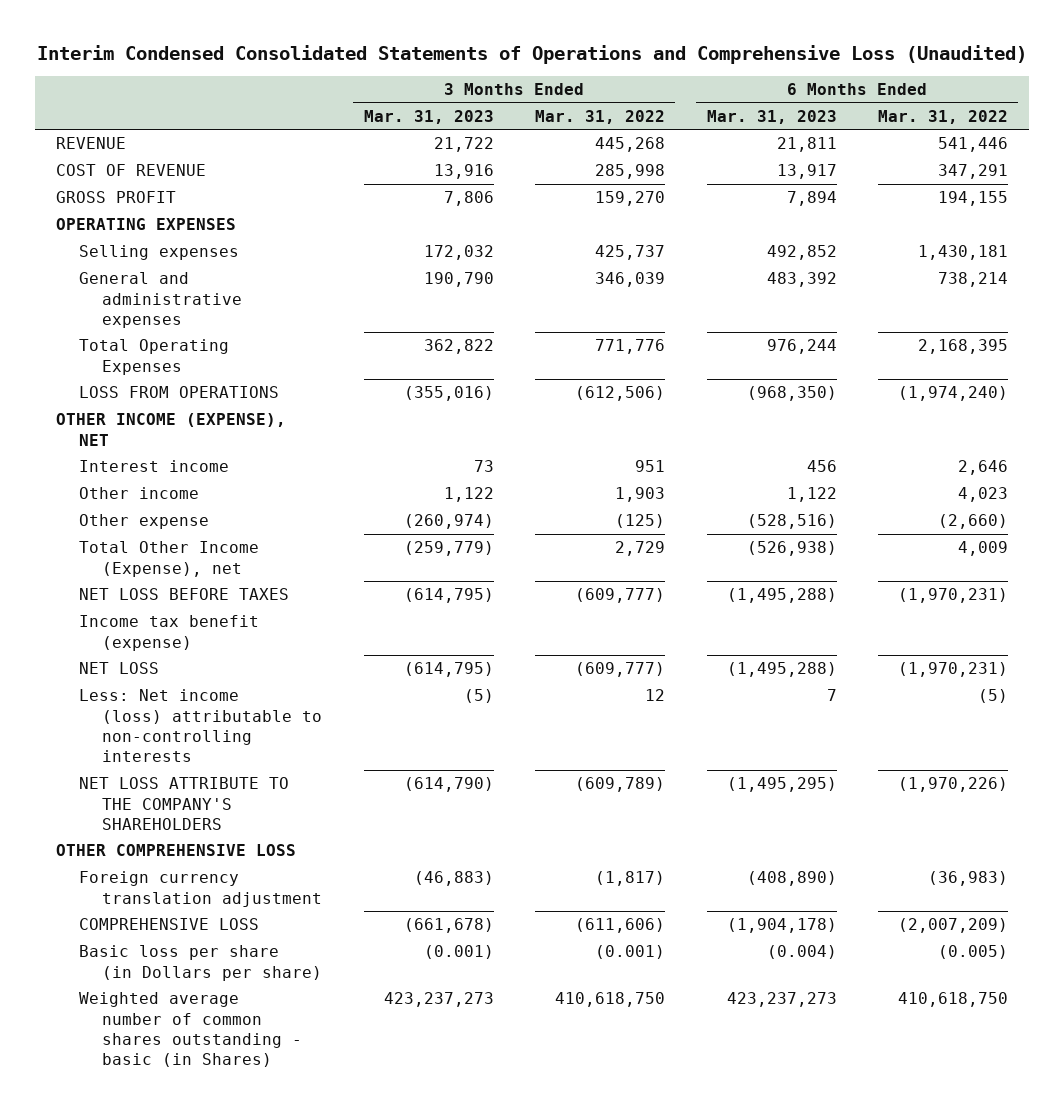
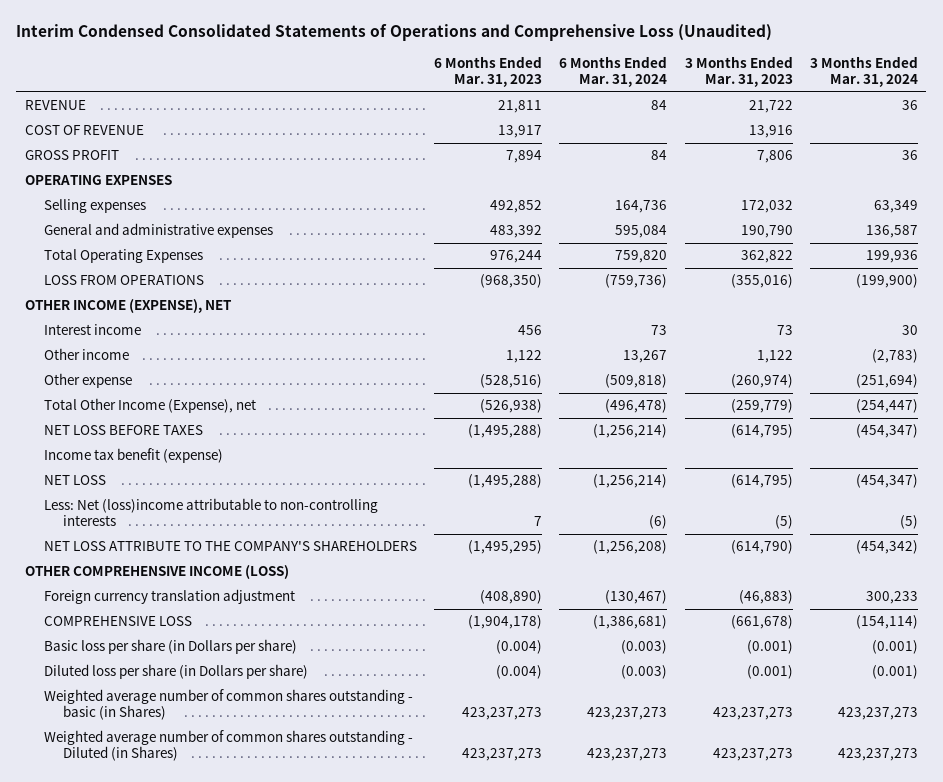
[535,109,666,124] Mar. 31, 2022 -> none
[877,109,1008,124] Mar. 31, 2022 -> none
none -> [559,56,668,88] 6 Months Ended Mar. 31, 2024
none -> [809,56,918,88] 3 Months Ended Mar. 31, 2024
[79,689,323,763] Less: Net income (loss) attributable to non-controlling interests -> [43,498,378,527] Less: Net (loss)income attributable to non-controlling interests
[55,844,296,857] OTHER COMPREHENSIVE LOSS -> [25,565,290,580] OTHER COMPREHENSIVE INCOME (LOSS)
none -> [43,664,308,680] Diluted loss per share (in Dollars per share)
none -> [43,730,413,762] Weighted average number of common shares outstanding - Diluted (in Shares)

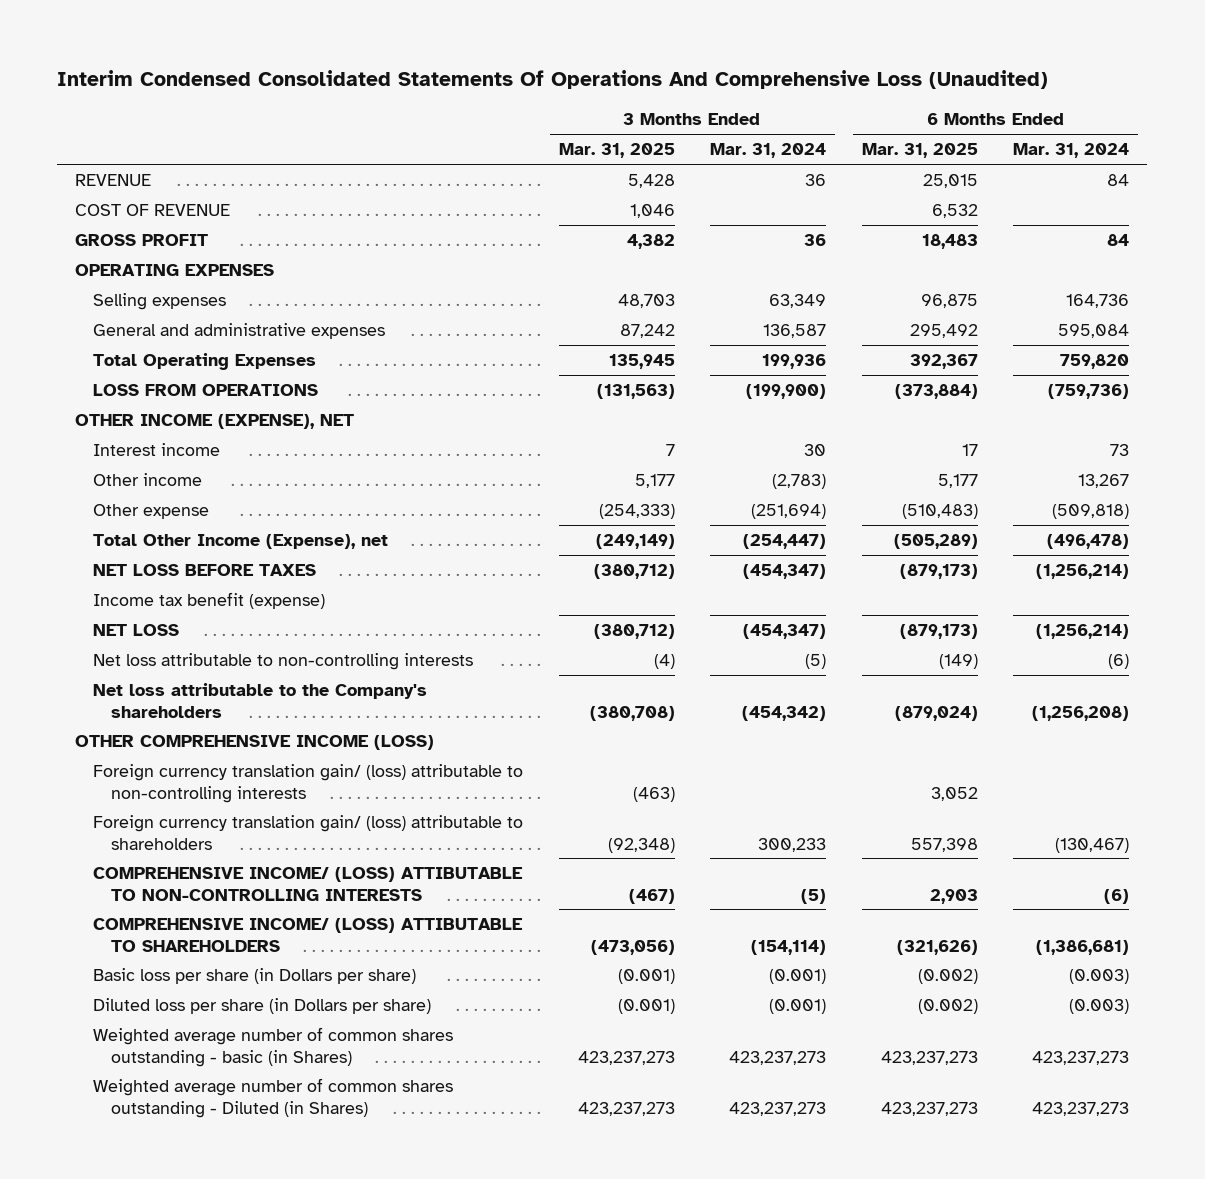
[16,24,773,42] Interim Condensed Consolidated Statements of Operations and Comprehensive Loss (Unaudited) -> [57,69,1049,89] Interim Condensed Consolidated Statements Of Operations And Comprehensive Loss (Unaudited)
[434,56,543,88] 6 Months Ended Mar. 31, 2023 -> none
[684,56,793,88] 3 Months Ended Mar. 31, 2023 -> none
none -> [558,143,675,159] Mar. 31, 2025
none -> [861,143,978,159] Mar. 31, 2025
[43,498,378,527] Less: Net (loss)income attributable to non-controlling interests -> [93,653,474,671] Net loss attributable to non-controlling interests
[43,541,417,552] NET LOSS ATTRIBUTE TO THE COMPANY'S SHAREHOLDERS -> [93,683,428,718] Net loss attributable to the Company's shareholders
none -> [93,764,524,803] Foreign currency translation gain/ (loss) attributable to non-controlling interests
[43,589,295,605] Foreign currency translation adjustment -> [93,815,524,850] Foreign currency translation gain/ (loss) attributable to shareholders
none -> [93,867,524,901] COMPREHENSIVE INCOME/ (LOSS) ATTIBUTABLE TO NON-CONTROLLING INTERESTS
[43,616,192,627] COMPREHENSIVE LOSS -> [93,918,524,952] COMPREHENSIVE INCOME/ (LOSS) ATTIBUTABLE TO SHAREHOLDERS

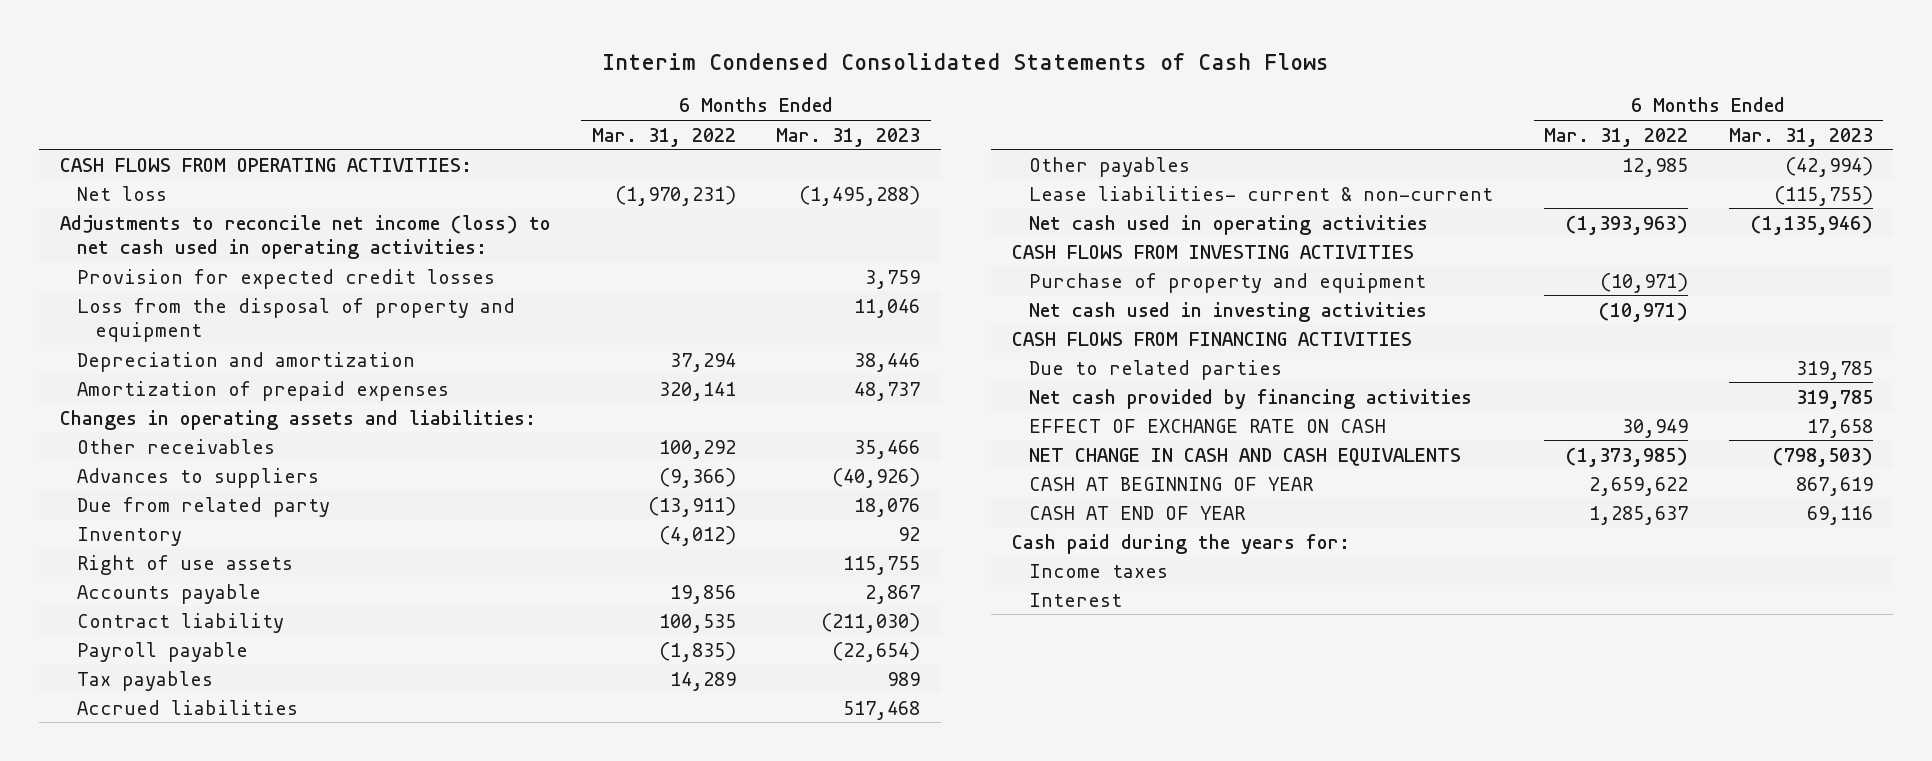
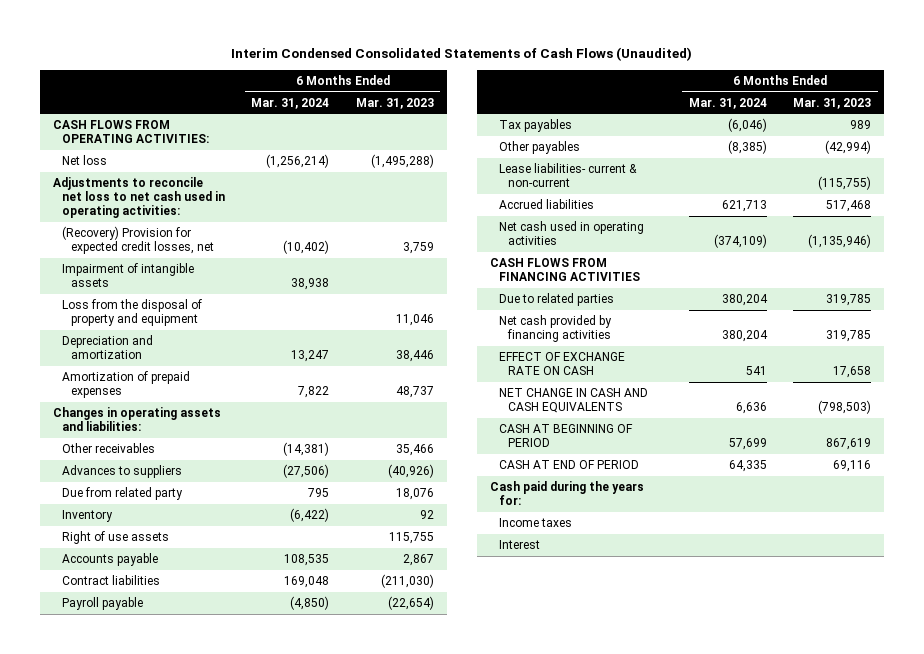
[602,53,1330,71] Interim Condensed Consolidated Statements of Cash Flows -> [230,47,692,62] Interim Condensed Consolidated Statements of Cash Flows (Unaudited)
[591,127,736,147] Mar. 31, 2022 -> none
none -> [251,97,330,109] Mar. 31, 2024
[59,214,551,259] Adjustments to reconcile net income (loss) to net cash used in operating activities: -> [52,177,226,219] Adjustments to reconcile net loss to net cash used in operating activities:
[77,268,496,289] Provision for expected credit losses -> [62,226,215,255] (Recovery) Provision for expected credit losses, net
none -> [62,263,195,288] Impairment of intangible assets
[77,612,285,633] Contract liability -> [62,575,161,586] Contract liabilities
[77,699,299,715] Accrued liabilities -> [499,199,595,210] Accrued liabilities
[1011,244,1414,259] CASH FLOWS FROM INVESTING ACTIVITIES -> none
[1029,272,1427,293] Purchase of property and equipment -> none
[1029,301,1428,322] Net cash used in investing activities -> none
[1029,476,1315,491] CASH AT BEGINNING OF YEAR -> [499,424,634,448] CASH AT BEGINNING OF PERIOD
[1029,505,1247,520] CASH AT END OF YEAR -> [499,460,640,470] CASH AT END OF PERIOD

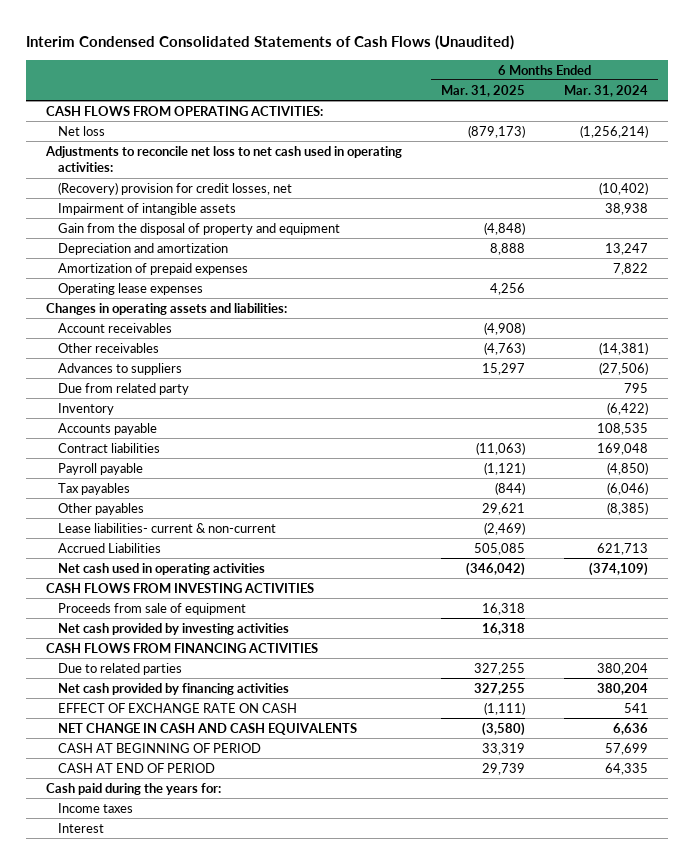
[355,97,434,109] Mar. 31, 2023 -> none
none -> [441,84,526,97] Mar. 31, 2025
[62,226,215,255] (Recovery) Provision for expected credit losses, net -> [58,181,293,195] (Recovery) provision for credit losses, net
[62,299,203,327] Loss from the disposal of property and equipment -> [58,222,341,235] Gain from the disposal of property and equipment
none -> [58,282,204,295] Operating lease expenses
none -> [58,322,173,333] Account receivables
[62,531,170,545] Right of use assets -> none
[499,199,595,210] Accrued liabilities -> [58,542,162,553] Accrued Liabilities
none -> [45,582,314,593] CASH FLOWS FROM INVESTING ACTIVITIES
none -> [58,602,247,615] Proceeds from sale of equipment
none -> [58,622,290,635] Net cash provided by investing activities

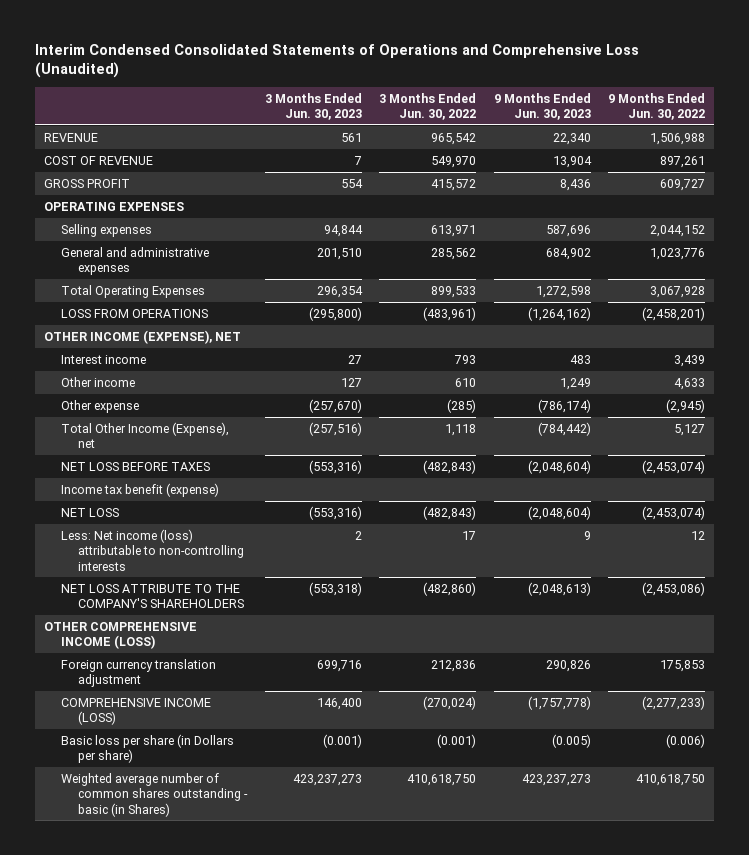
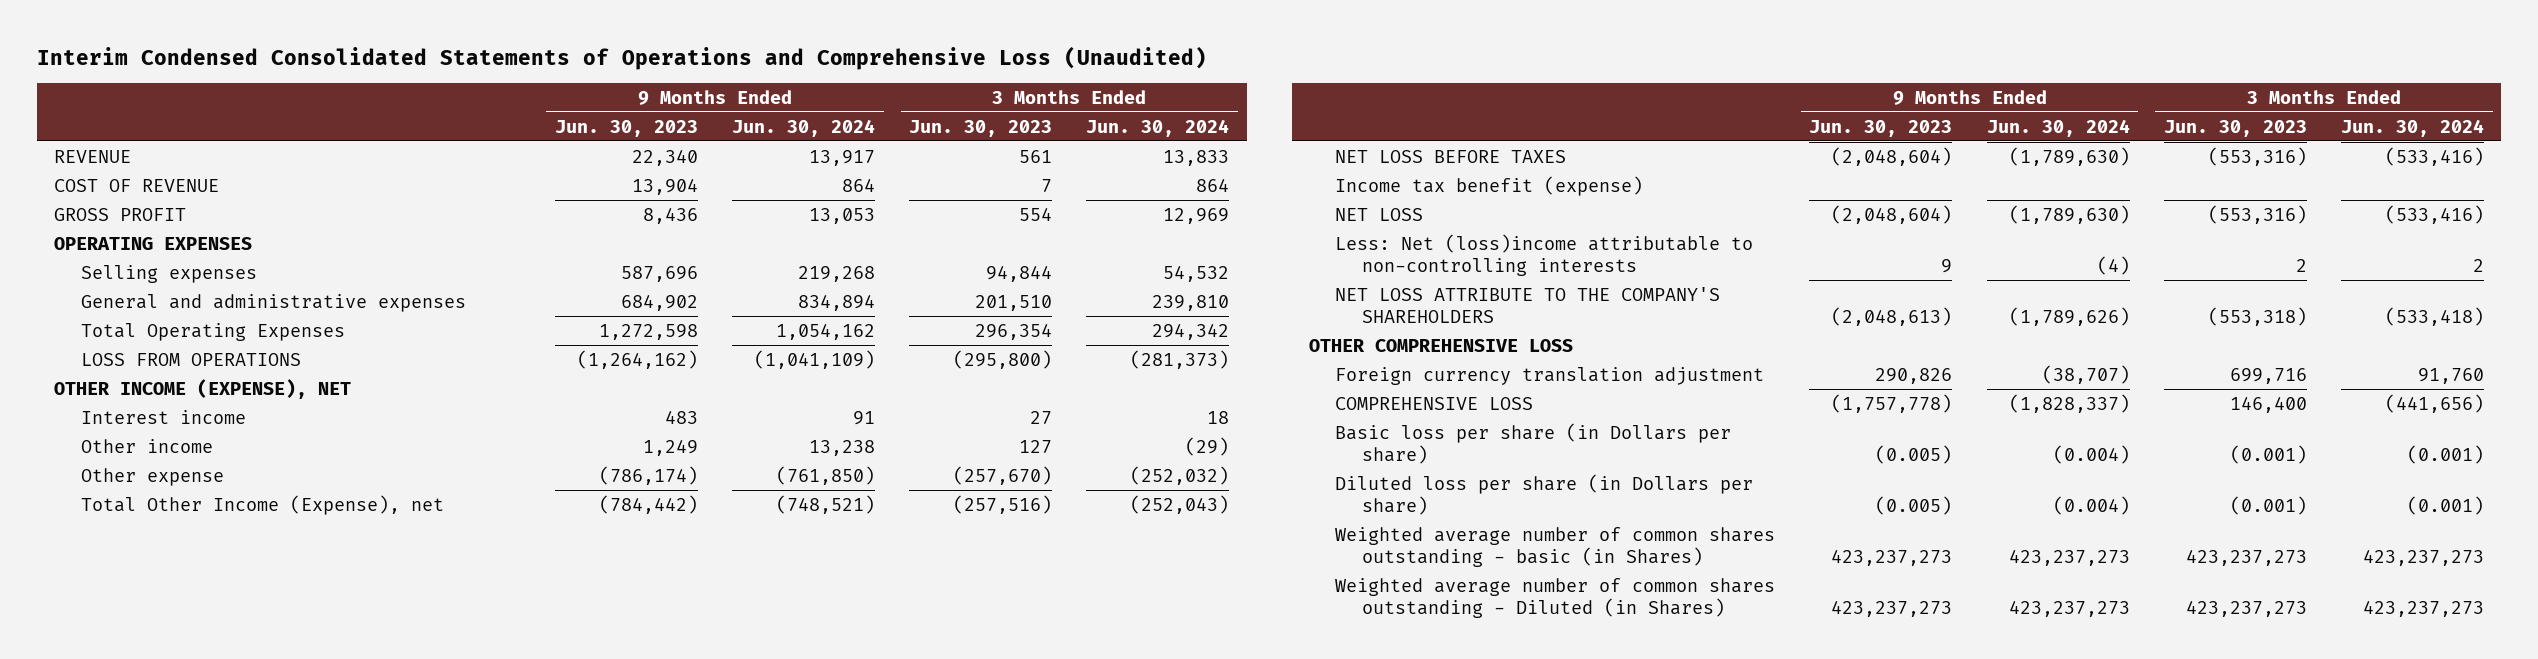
[379,92,477,120] 3 Months Ended Jun. 30, 2022 -> none
[608,92,706,120] 9 Months Ended Jun. 30, 2022 -> none
none -> [732,118,876,137] Jun. 30, 2024
none -> [1086,118,1230,137] Jun. 30, 2024
[60,528,244,571] Less: Net income (loss) attributable to non-controlling interests -> [1335,233,1754,276] Less: Net (loss)income attributable to non-controlling interests
[43,621,197,650] OTHER COMPREHENSIVE INCOME (LOSS) -> [1308,338,1573,352] OTHER COMPREHENSIVE LOSS
[60,697,211,726] COMPREHENSIVE INCOME (LOSS) -> [1335,396,1534,410] COMPREHENSIVE LOSS
none -> [1335,473,1754,515] Diluted loss per share (in Dollars per share)
none -> [1335,577,1776,618] Weighted average number of common shares outstanding - Diluted (in Shares)

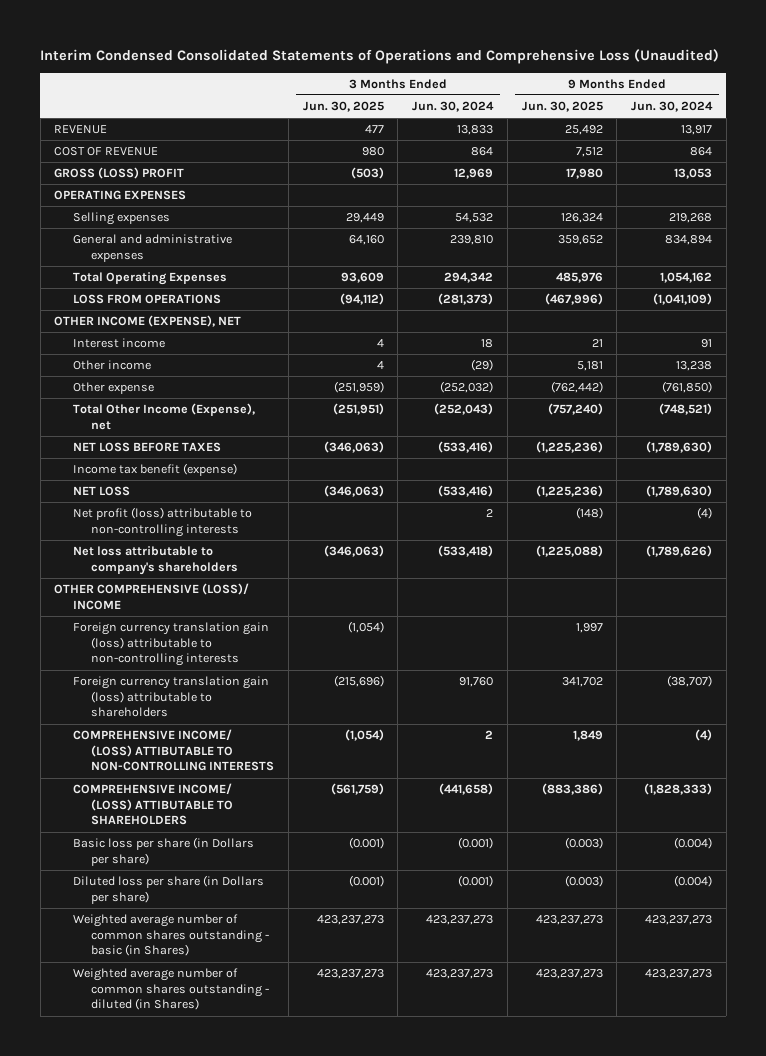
[554,119,698,137] Jun. 30, 2023 -> none
[909,119,1053,137] Jun. 30, 2023 -> none
none -> [302,101,384,113] Jun. 30, 2025
none -> [521,101,603,113] Jun. 30, 2025
[54,207,187,221] GROSS PROFIT -> [54,167,185,180] GROSS (LOSS) PROFIT
[1335,233,1754,276] Less: Net (loss)income attributable to non-controlling interests -> [72,507,252,537] Net profit (loss) attributable to non-controlling interests
[1335,286,1721,323] NET LOSS ATTRIBUTE TO THE COMPANY'S SHAREHOLDERS -> [72,546,239,575] Net loss attributable to company's shareholders
[1308,338,1573,352] OTHER COMPREHENSIVE LOSS -> [54,583,250,610] OTHER COMPREHENSIVE (LOSS)/ INCOME
none -> [72,622,269,667] Foreign currency translation gain (loss) attributable to non-controlling interests
[1335,366,1765,385] Foreign currency translation adjustment -> [72,676,269,718] Foreign currency translation gain (loss) attributable to shareholders
none -> [72,729,275,772] COMPREHENSIVE INCOME/ (LOSS) ATTIBUTABLE TO NON-CONTROLLING INTERESTS
[1335,396,1534,410] COMPREHENSIVE LOSS -> [72,783,234,826] COMPREHENSIVE INCOME/ (LOSS) ATTIBUTABLE TO SHAREHOLDERS
[2008,393,2130,413] (1,828,337) -> [644,783,713,796] (1,828,333)
[2385,393,2485,413] (441,656) -> [439,783,494,796] (441,658)
[1335,577,1776,618] Weighted average number of common shares outstanding - Diluted (in Shares) -> [72,968,270,1011] Weighted average number of common shares outstanding - diluted (in Shares)

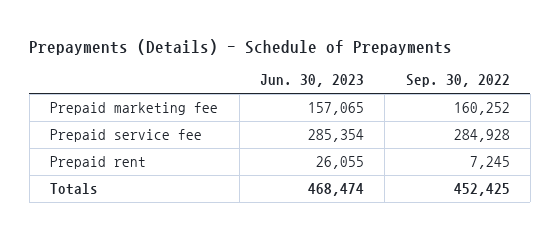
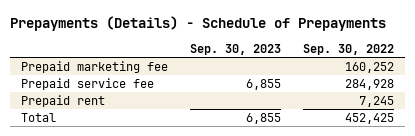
[259,74,364,88] Jun. 30, 2023 -> none
none -> [190,43,282,55] Sep. 30, 2023
[50,183,99,196] Totals -> [21,112,57,122] Total

